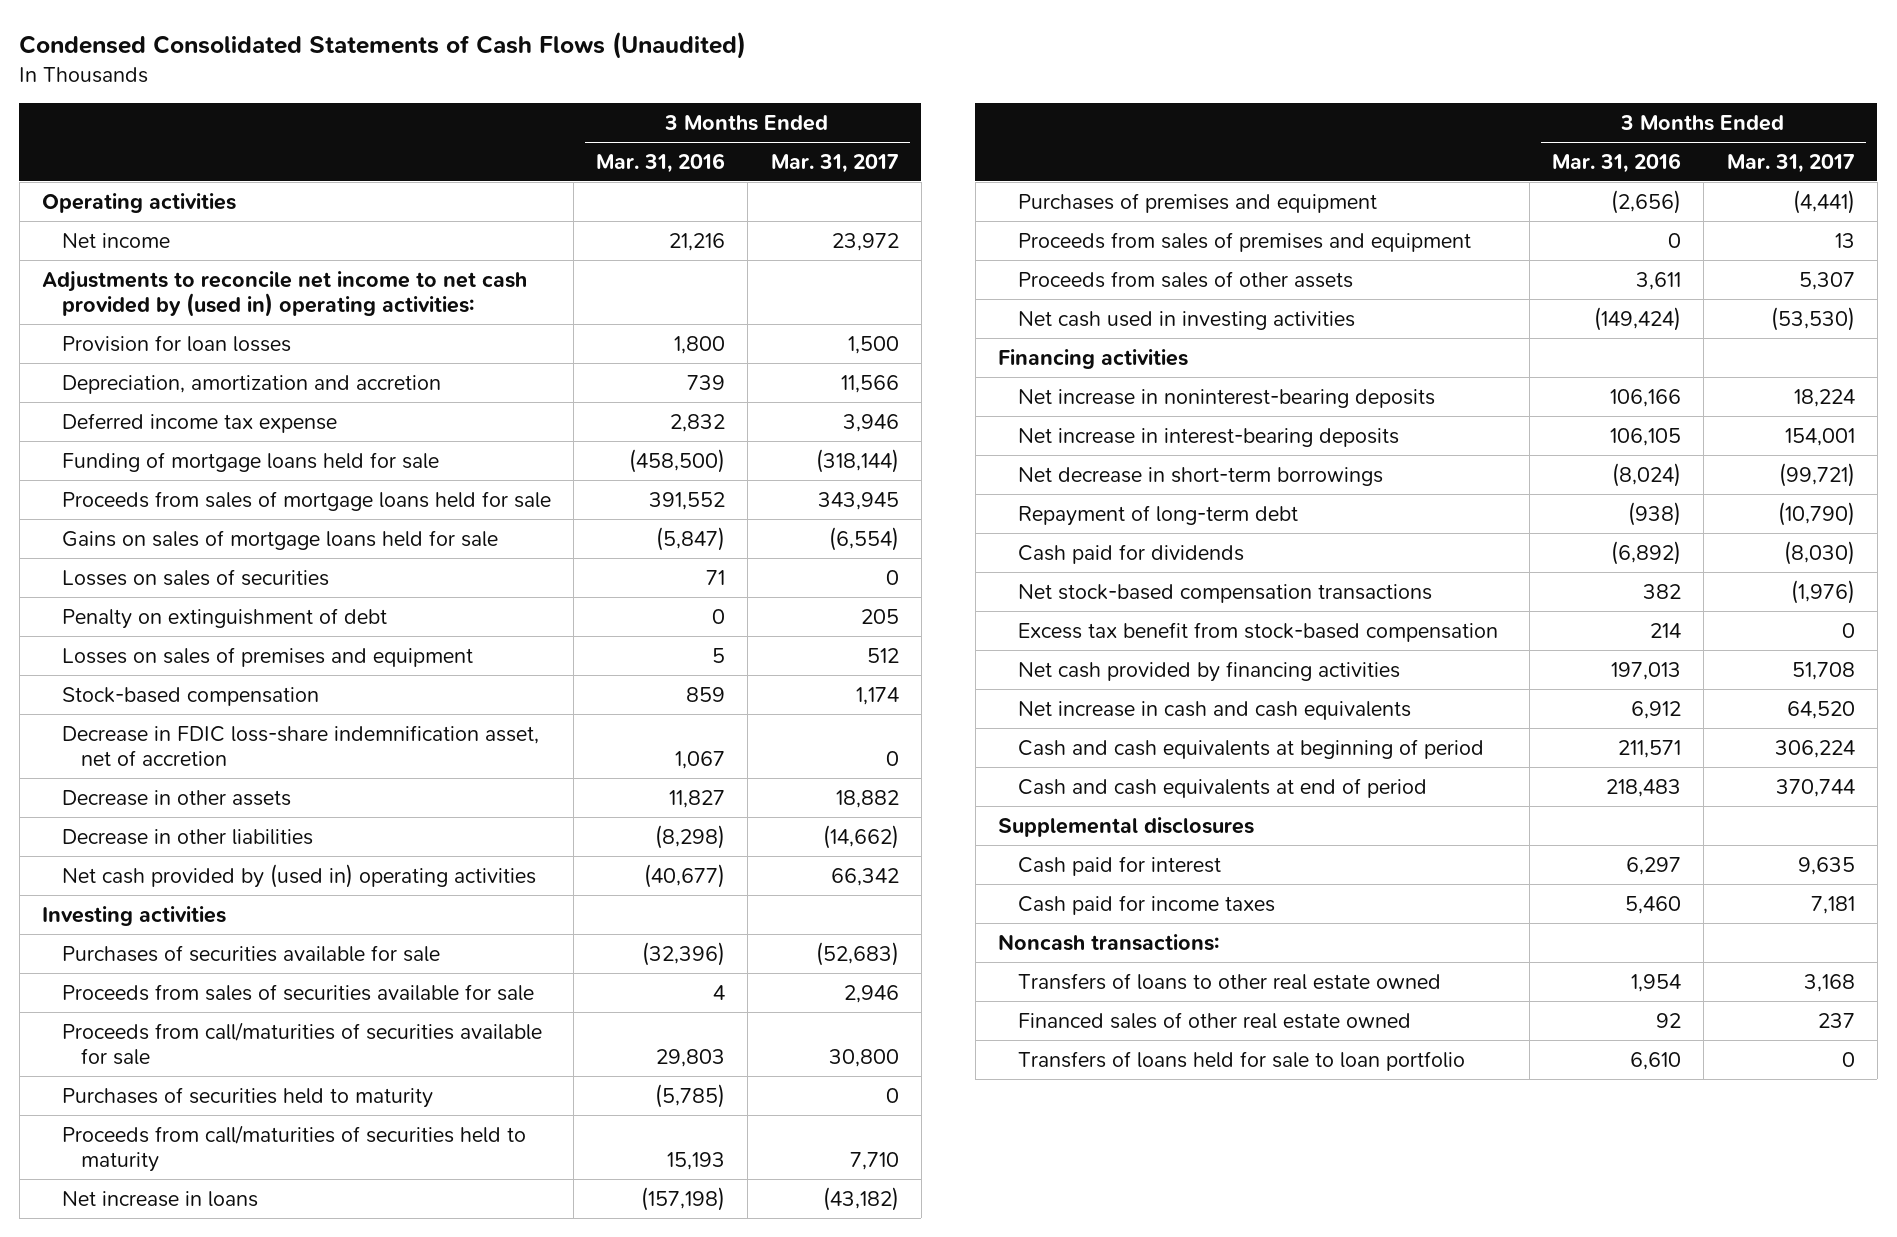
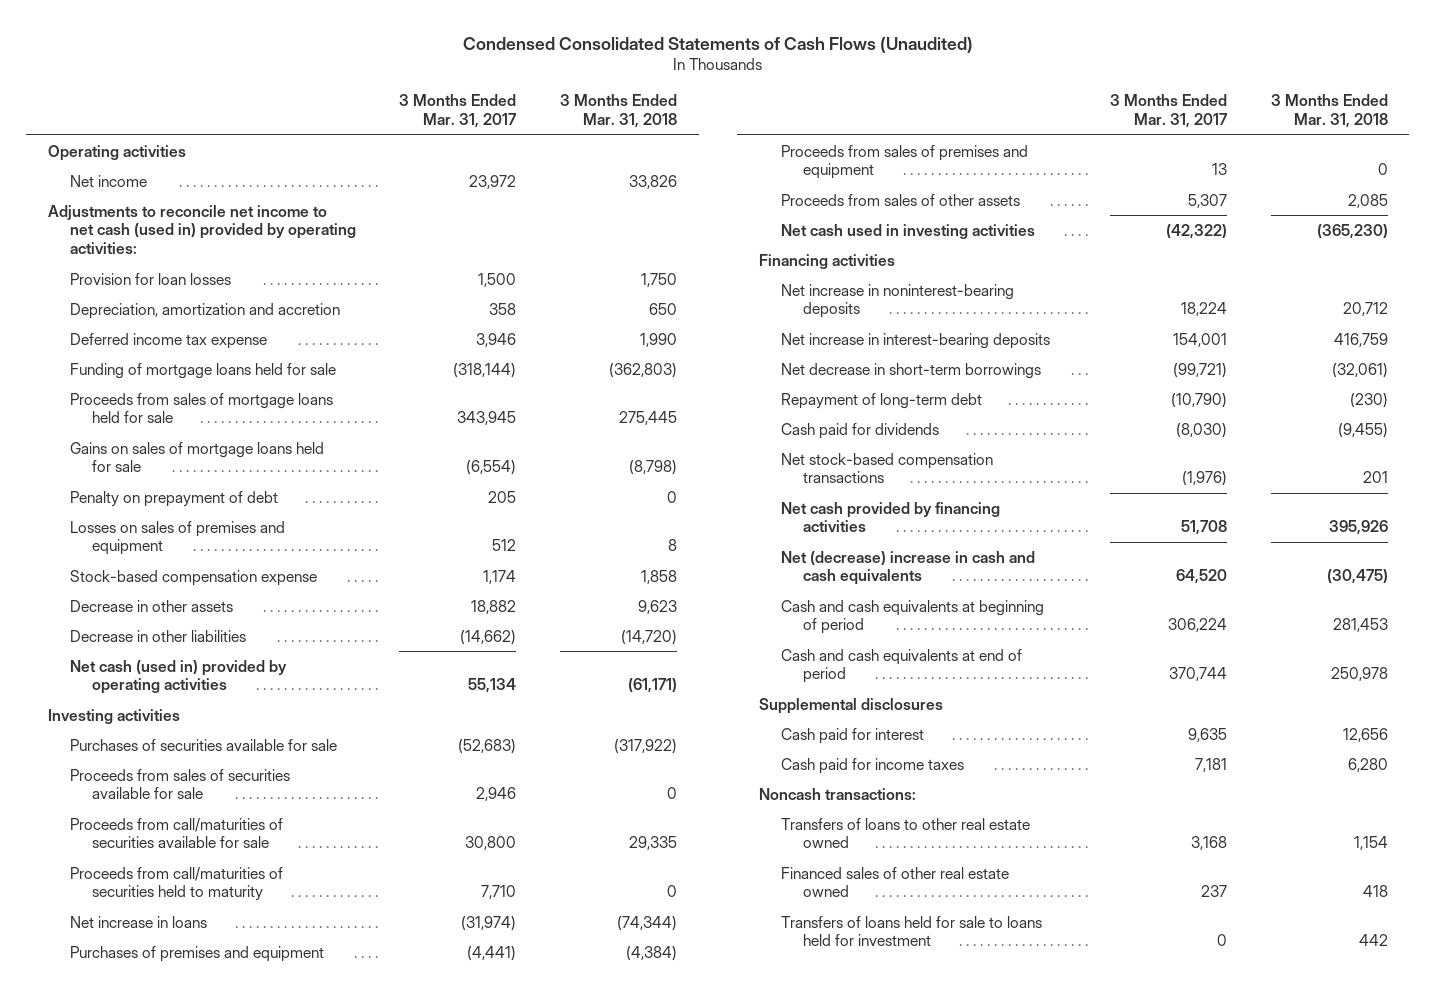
[596,152,726,173] Mar. 31, 2016 -> none
none -> [559,94,677,129] 3 Months Ended Mar. 31, 2018
[42,270,528,318] Adjustments to reconcile net income to net cash provided by (used in) operating activities: -> [47,204,356,255] Adjustments to reconcile net income to net cash (used in) provided by operating activities:
[840,374,899,393] 11,566 -> [489,302,517,315] 358
[61,568,329,586] Losses on sales of securities -> none
[61,607,387,629] Penalty on extinguishment of debt -> [69,490,278,507] Penalty on prepayment of debt
[61,724,539,767] Decrease in FDIC loss-share indemnification asset, net of accretion -> none
[61,686,319,706] Stock-based compensation -> [69,569,317,586] Stock-based compensation expense
[61,863,536,888] Net cash provided by (used in) operating activities -> [69,659,287,695] Net cash (used in) provided by operating activities
[830,867,899,886] 66,342 -> [468,678,517,694] 55,134
[61,1086,433,1108] Purchases of securities held to maturity -> none
[822,1186,899,1211] (43,182) -> [461,915,517,931] (31,974)
[1770,306,1855,331] (53,530) -> [1166,223,1228,239] (42,322)
[1017,621,1498,642] Excess tax benefit from stock-based compensation -> none
[1017,700,1411,720] Net increase in cash and cash equivalents -> [780,550,1035,586] Net (decrease) increase in cash and cash equivalents
[1017,1050,1465,1071] Transfers of loans held for sale to loan portfolio -> [780,915,1042,947] Transfers of loans held for sale to loans held for investment

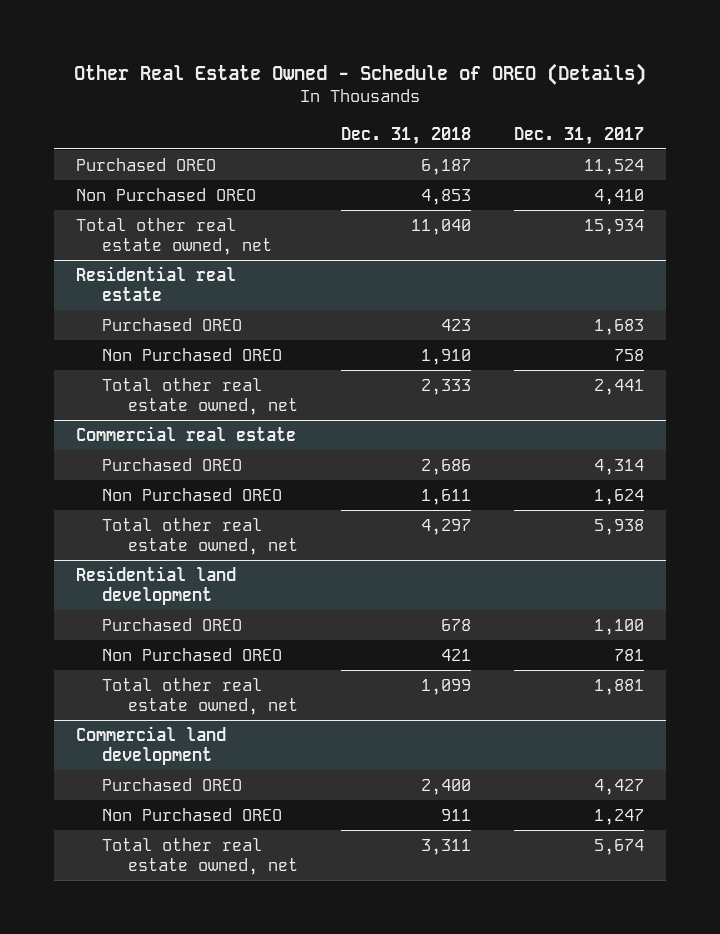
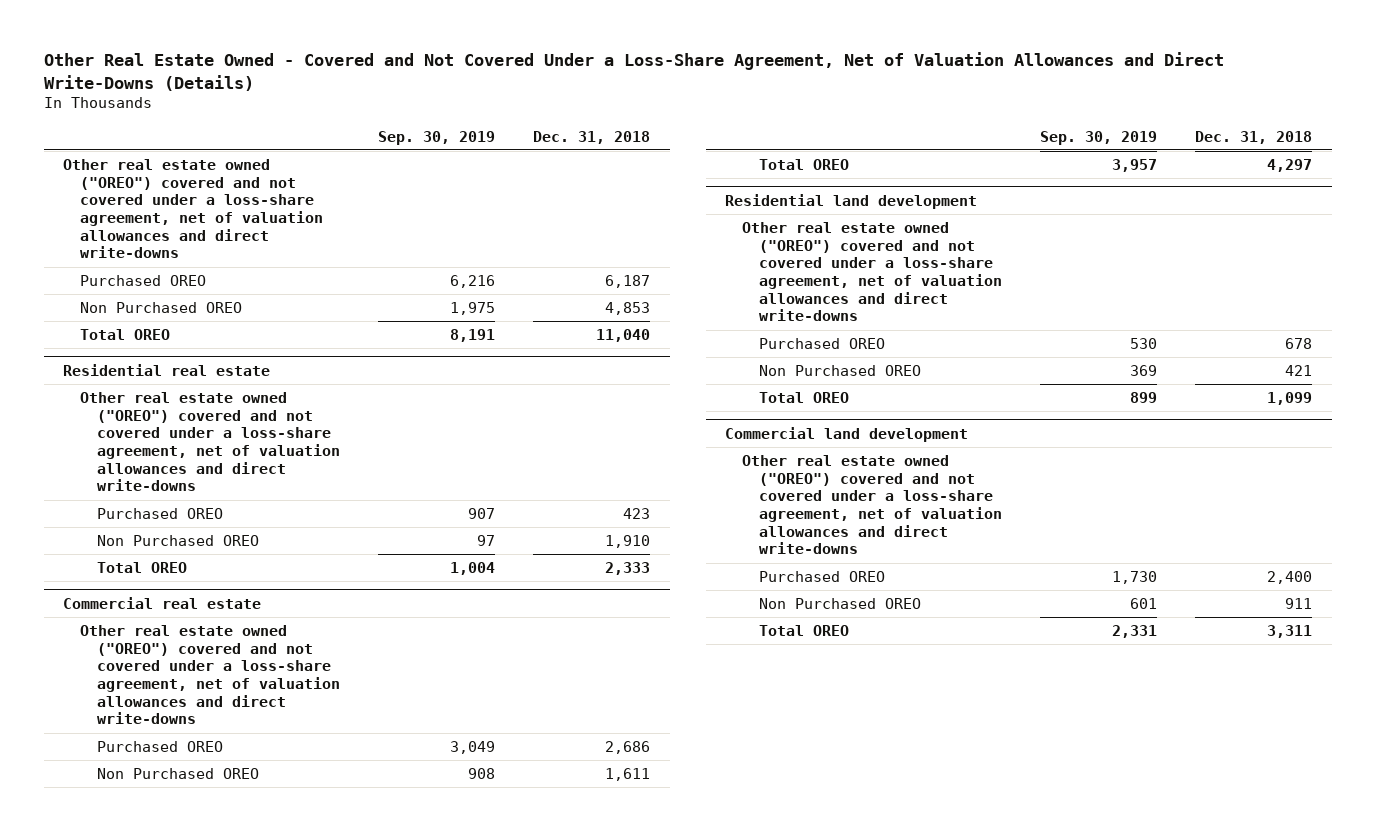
[73,62,646,85] Other Real Estate Owned - Schedule of OREO (Details) -> [43,52,1224,91] Other Real Estate Owned - Covered and Not Covered Under a Loss-Share Agreement, Net of Valuation Allowances and Direct Write-Downs (Details)
[514,126,645,145] Dec. 31, 2017 -> none
none -> [378,130,496,145] Sep. 30, 2019
none -> [63,158,323,259] Other real estate owned ("OREO") covered and not covered under a loss-share agreement, net of valuation allowances and direct write-downs
[75,217,272,256] Total other real estate owned, net -> [79,328,170,340] Total OREO
none -> [79,391,340,492] Other real estate owned ("OREO") covered and not covered under a loss-share agreement, net of valuation allowances and direct write-downs
[101,377,298,416] Total other real estate owned, net -> [96,561,187,573] Total OREO
none -> [79,624,340,725] Other real estate owned ("OREO") covered and not covered under a loss-share agreement, net of valuation allowances and direct write-downs
[101,517,298,556] Total other real estate owned, net -> [758,158,849,170] Total OREO
none -> [741,221,1002,322] Other real estate owned ("OREO") covered and not covered under a loss-share agreement, net of valuation allowances and direct write-downs
[101,677,298,716] Total other real estate owned, net -> [758,391,849,403] Total OREO
none -> [741,454,1002,555] Other real estate owned ("OREO") covered and not covered under a loss-share agreement, net of valuation allowances and direct write-downs
[101,837,298,876] Total other real estate owned, net -> [758,624,849,636] Total OREO

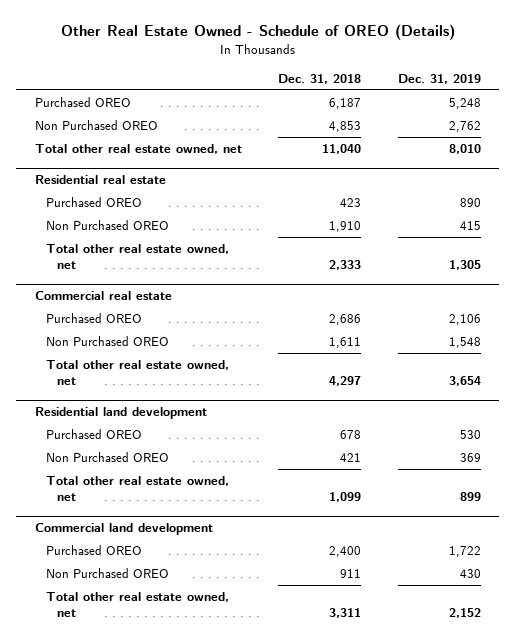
[43,52,1224,91] Other Real Estate Owned - Covered and Not Covered Under a Loss-Share Agreement, Net of Valuation Allowances and Direct Write-Downs (Details) -> [60,24,455,41] Other Real Estate Owned - Schedule of OREO (Details)
[378,130,496,145] Sep. 30, 2019 -> none
none -> [397,73,481,84] Dec. 31, 2019
[63,158,323,259] Other real estate owned ("OREO") covered and not covered under a loss-share agreement, net of valuation allowances and direct write-downs -> none
[79,328,170,340] Total OREO -> [34,143,242,154] Total other real estate owned, net
[79,391,340,492] Other real estate owned ("OREO") covered and not covered under a loss-share agreement, net of valuation allowances and direct write-downs -> none
[96,561,187,573] Total OREO -> [45,243,229,269] Total other real estate owned, net
[79,624,340,725] Other real estate owned ("OREO") covered and not covered under a loss-share agreement, net of valuation allowances and direct write-downs -> none
[758,158,849,170] Total OREO -> [45,359,229,385] Total other real estate owned, net
[741,221,1002,322] Other real estate owned ("OREO") covered and not covered under a loss-share agreement, net of valuation allowances and direct write-downs -> none
[758,391,849,403] Total OREO -> [45,475,229,501] Total other real estate owned, net
[741,454,1002,555] Other real estate owned ("OREO") covered and not covered under a loss-share agreement, net of valuation allowances and direct write-downs -> none
[758,624,849,636] Total OREO -> [45,591,229,617] Total other real estate owned, net

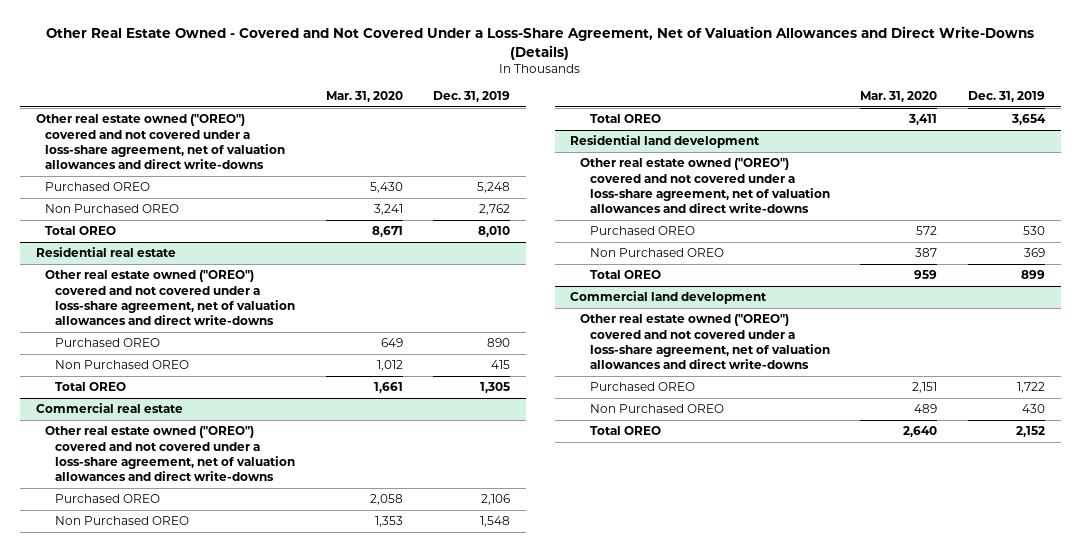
[60,24,455,41] Other Real Estate Owned - Schedule of OREO (Details) -> [46,26,1035,60] Other Real Estate Owned - Covered and Not Covered Under a Loss-Share Agreement, Net of Valuation Allowances and Direct Write-Downs (Details)
[278,73,362,84] Dec. 31, 2018 -> none
none -> [325,90,403,102] Mar. 31, 2020
none -> [35,114,286,170] Other real estate owned ("OREO") covered and not covered under a loss-share agreement, net of valuation allowances and direct write-downs
[34,143,242,154] Total other real estate owned, net -> [45,226,117,236] Total OREO
none -> [45,270,295,326] Other real estate owned ("OREO") covered and not covered under a loss-share agreement, net of valuation allowances and direct write-downs
[45,243,229,269] Total other real estate owned, net -> [54,382,126,392] Total OREO
none -> [45,426,295,482] Other real estate owned ("OREO") covered and not covered under a loss-share agreement, net of valuation allowances and direct write-downs
[45,359,229,385] Total other real estate owned, net -> [589,114,661,124] Total OREO
none -> [580,158,830,214] Other real estate owned ("OREO") covered and not covered under a loss-share agreement, net of valuation allowances and direct write-downs
[45,475,229,501] Total other real estate owned, net -> [589,270,661,280] Total OREO
none -> [580,314,830,370] Other real estate owned ("OREO") covered and not covered under a loss-share agreement, net of valuation allowances and direct write-downs
[45,591,229,617] Total other real estate owned, net -> [589,426,661,436] Total OREO

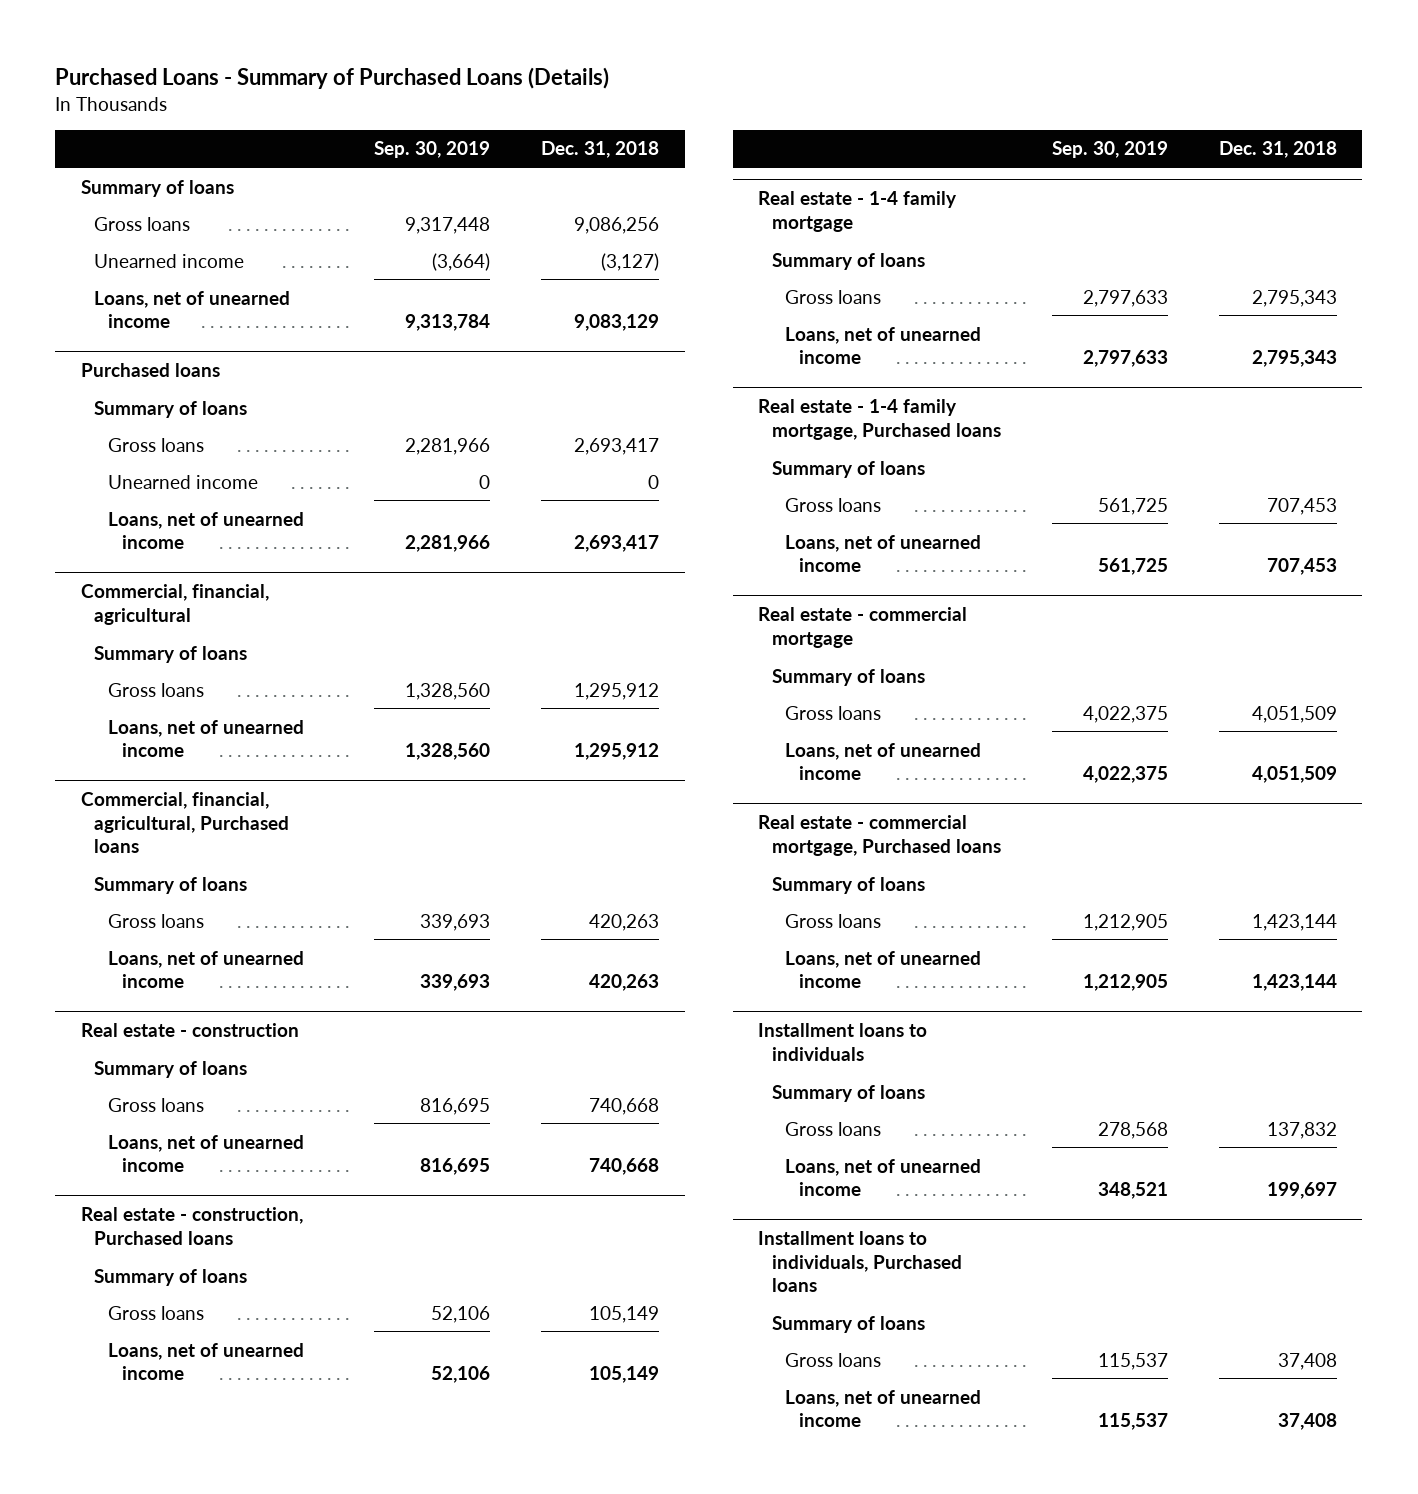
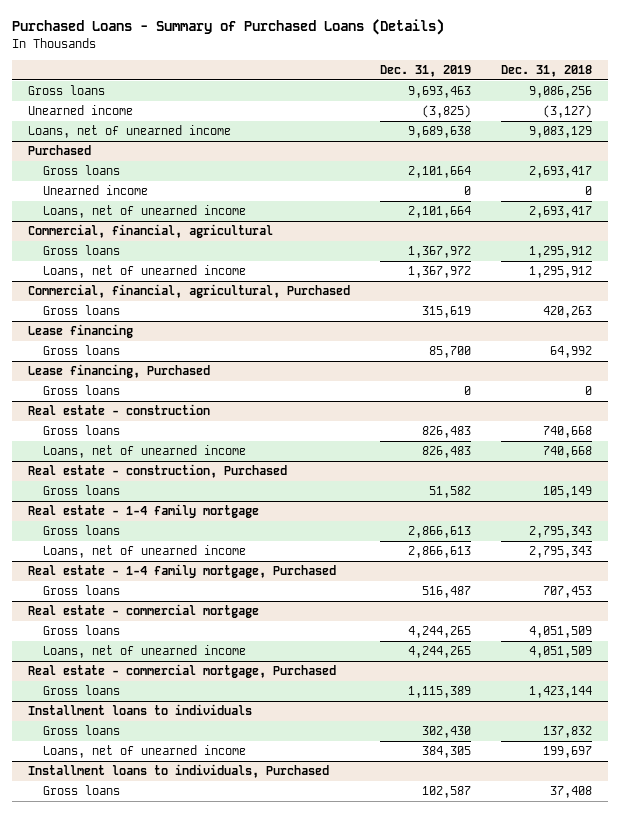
[374,141,491,159] Sep. 30, 2019 -> none
none -> [379,64,471,77] Dec. 31, 2019
[80,179,234,197] Summary of loans -> none
[94,400,248,418] Summary of loans -> none
[80,363,220,378] Purchased loans -> [27,145,91,156] Purchased
[94,645,248,663] Summary of loans -> none
[94,876,248,894] Summary of loans -> none
[80,792,290,854] Commercial, financial, agricultural, Purchased loans -> [27,284,350,299] Commercial, financial, agricultural, Purchased
[108,950,305,989] Loans, net of unearned income -> none
none -> [27,324,133,339] Lease financing
none -> [43,345,121,356] Gross loans
none -> [27,364,210,379] Lease financing, Purchased
none -> [43,385,121,396] Gross loans
[94,1060,248,1078] Summary of loans -> none
[94,1268,248,1286] Summary of loans -> none
[80,1207,303,1245] Real estate - construction, Purchased loans -> [27,464,287,479] Real estate - construction, Purchased
[108,1342,305,1381] Loans, net of unearned income -> none
[771,252,925,270] Summary of loans -> none
[771,460,925,478] Summary of loans -> none
[758,399,1001,440] Real estate - 1-4 family mortgage, Purchased loans -> [27,564,336,579] Real estate - 1-4 family mortgage, Purchased
[785,534,982,573] Loans, net of unearned income -> none
[771,668,925,686] Summary of loans -> none
[771,876,925,894] Summary of loans -> none
[758,815,1001,856] Real estate - commercial mortgage, Purchased loans -> [27,664,336,679] Real estate - commercial mortgage, Purchased
[785,950,982,989] Loans, net of unearned income -> none
[771,1084,925,1102] Summary of loans -> none
[771,1315,925,1333] Summary of loans -> none
[758,1231,962,1293] Installment loans to individuals, Purchased loans -> [27,764,329,779] Installment loans to individuals, Purchased
[785,1389,982,1428] Loans, net of unearned income -> none

